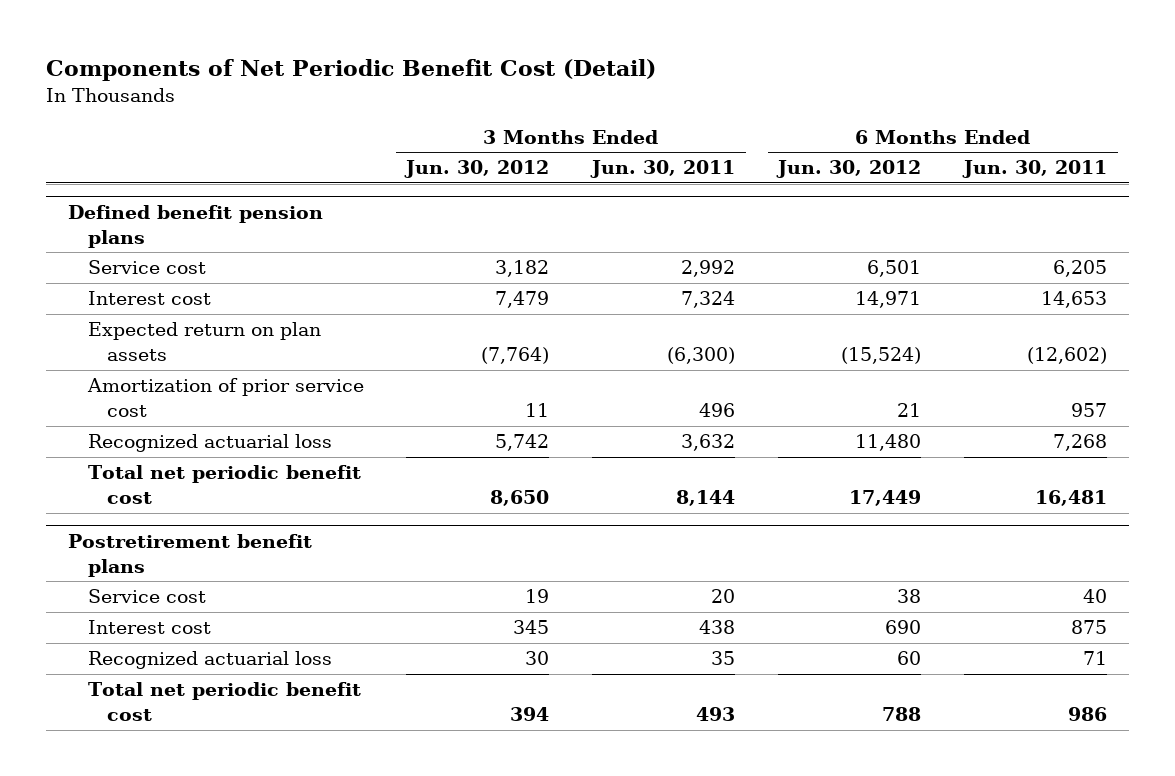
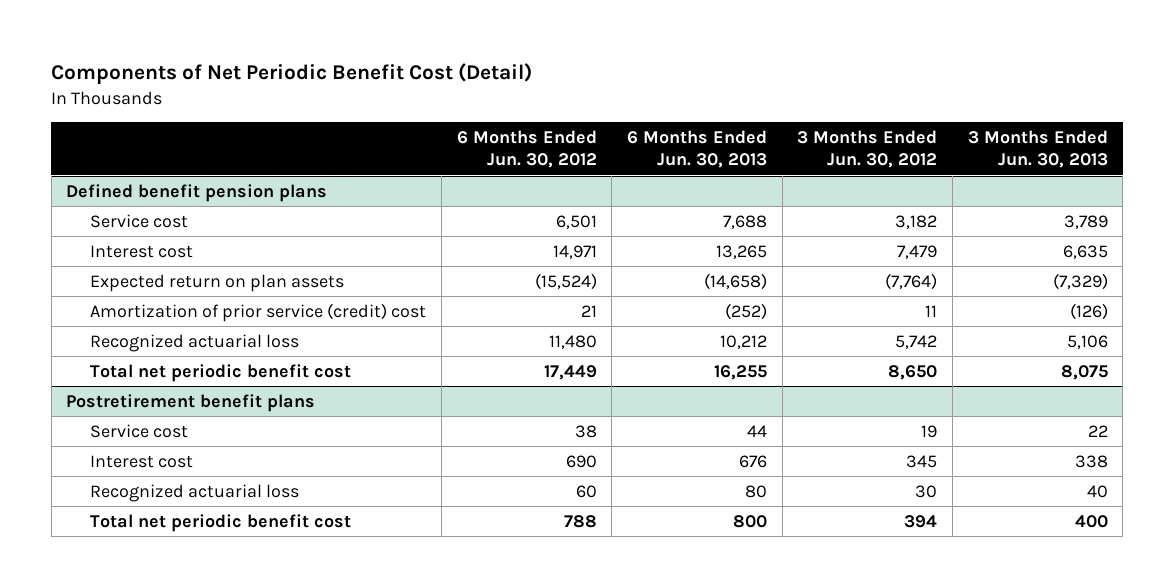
[590,160,736,179] Jun. 30, 2011 -> none
[962,160,1108,179] Jun. 30, 2011 -> none
none -> [627,129,768,169] 6 Months Ended Jun. 30, 2013
none -> [967,129,1108,169] 3 Months Ended Jun. 30, 2013
[86,378,364,418] Amortization of prior service cost -> [90,302,427,322] Amortization of prior service (credit) cost

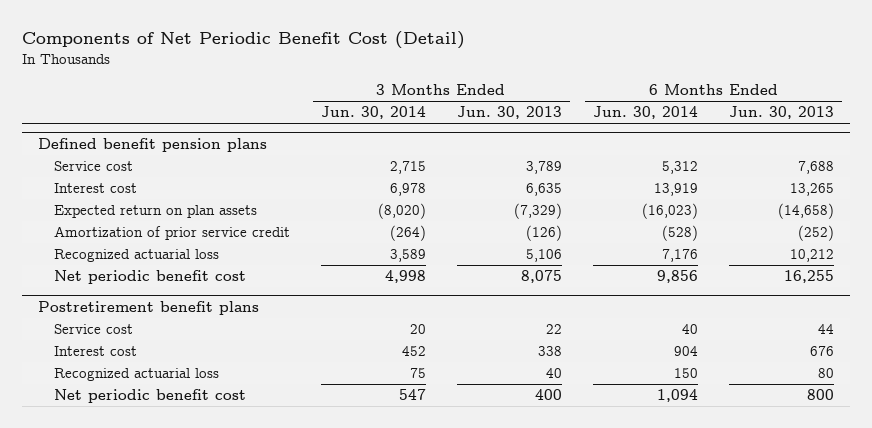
[456,129,597,169] 6 Months Ended Jun. 30, 2012 -> none
[797,129,938,169] 3 Months Ended Jun. 30, 2012 -> none
none -> [320,106,426,120] Jun. 30, 2014
none -> [593,106,699,120] Jun. 30, 2014
[90,302,427,322] Amortization of prior service (credit) cost -> [53,226,290,241] Amortization of prior service credit
[90,363,352,382] Total net periodic benefit cost -> [53,270,246,285] Net periodic benefit cost
[90,513,352,532] Total net periodic benefit cost -> [53,389,246,404] Net periodic benefit cost

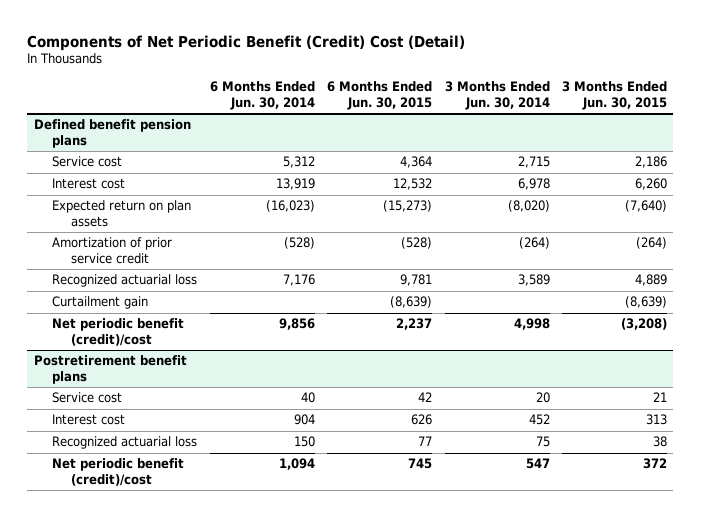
[21,31,465,50] Components of Net Periodic Benefit Cost (Detail) -> [27,34,466,51] Components of Net Periodic Benefit (Credit) Cost (Detail)
[457,106,563,120] Jun. 30, 2013 -> none
[729,106,835,120] Jun. 30, 2013 -> none
none -> [327,81,433,110] 6 Months Ended Jun. 30, 2015
none -> [562,81,668,110] 3 Months Ended Jun. 30, 2015
none -> [52,296,149,310] Curtailment gain
[53,270,246,285] Net periodic benefit cost -> [52,318,185,346] Net periodic benefit (credit)/cost
[53,389,246,404] Net periodic benefit cost -> [52,458,185,486] Net periodic benefit (credit)/cost

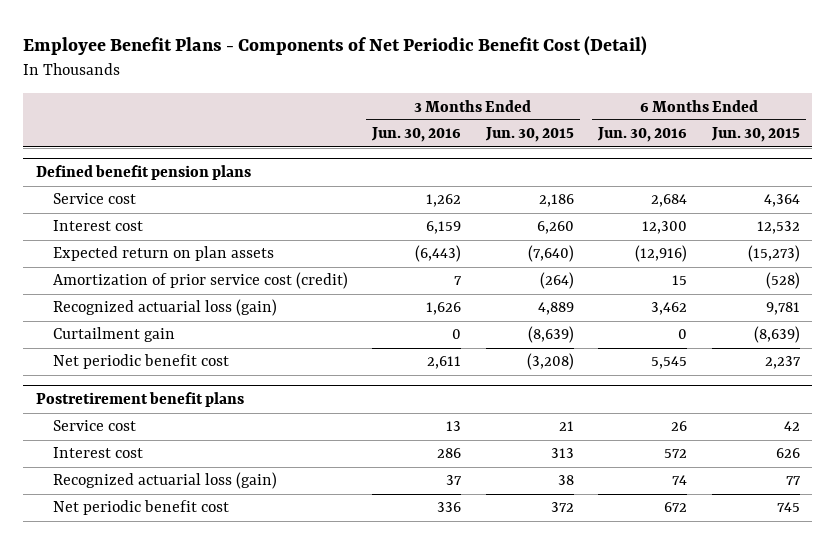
[27,34,466,51] Components of Net Periodic Benefit (Credit) Cost (Detail) -> [23,36,648,57] Employee Benefit Plans - Components of Net Periodic Benefit Cost (Detail)
[209,81,315,110] 6 Months Ended Jun. 30, 2014 -> none
[444,81,550,110] 3 Months Ended Jun. 30, 2014 -> none
none -> [371,127,462,143] Jun. 30, 2016
none -> [597,127,688,143] Jun. 30, 2016
[52,237,173,264] Amortization of prior service credit -> [52,272,348,290] Amortization of prior service cost (credit)
[52,274,198,288] Recognized actuarial loss -> [52,299,277,317] Recognized actuarial loss (gain)
[52,318,185,346] Net periodic benefit (credit)/cost -> [52,354,229,370] Net periodic benefit cost
[52,436,198,450] Recognized actuarial loss -> [52,472,277,490] Recognized actuarial loss (gain)
[52,458,185,486] Net periodic benefit (credit)/cost -> [52,500,229,516] Net periodic benefit cost

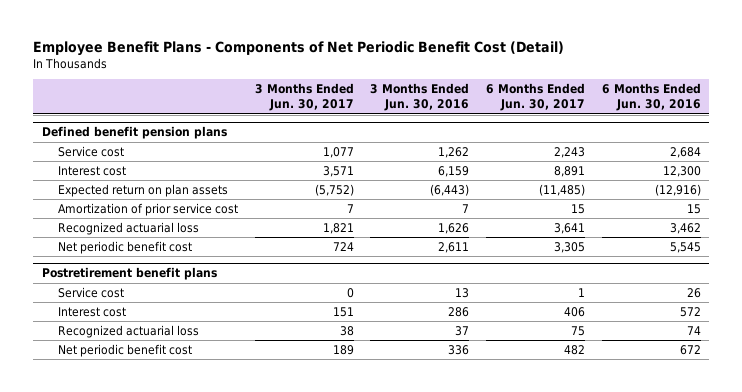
[484,127,574,143] Jun. 30, 2015 -> none
[710,127,800,143] Jun. 30, 2015 -> none
none -> [254,83,354,112] 3 Months Ended Jun. 30, 2017
none -> [485,83,585,112] 6 Months Ended Jun. 30, 2017
[52,327,175,343] Curtailment gain -> none
[52,272,348,290] Amortization of prior service cost (credit) -> [58,203,239,217] Amortization of prior service cost
[52,299,277,317] Recognized actuarial loss (gain) -> [58,222,200,236] Recognized actuarial loss
[52,472,277,490] Recognized actuarial loss (gain) -> [58,325,200,339] Recognized actuarial loss

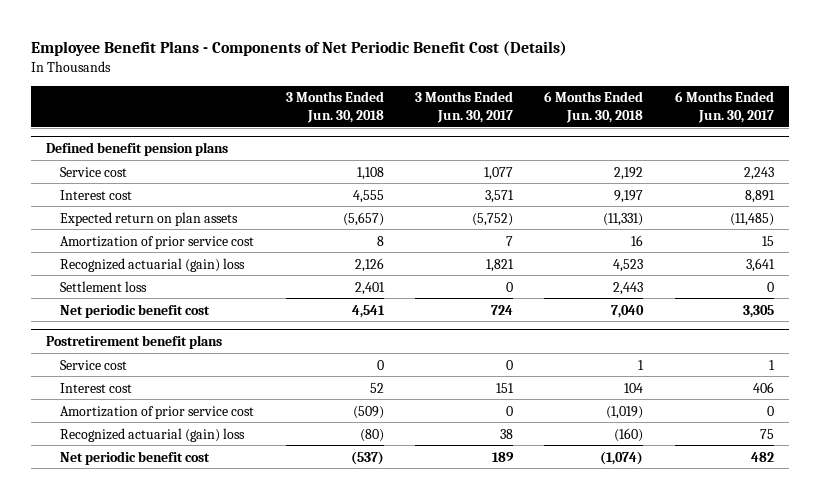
[33,40,565,56] Employee Benefit Plans - Components of Net Periodic Benefit Cost (Detail) -> [30,40,567,56] Employee Benefit Plans - Components of Net Periodic Benefit Cost (Details)
[370,83,470,112] 3 Months Ended Jun. 30, 2016 -> none
[601,83,701,112] 6 Months Ended Jun. 30, 2016 -> none
none -> [285,91,384,123] 3 Months Ended Jun. 30, 2018
none -> [544,91,644,123] 6 Months Ended Jun. 30, 2018
[58,222,200,236] Recognized actuarial loss -> [60,257,246,272] Recognized actuarial (gain) loss
none -> [60,280,148,292] Settlement loss
none -> [60,405,255,419] Amortization of prior service cost
[58,325,200,339] Recognized actuarial loss -> [60,427,246,442] Recognized actuarial (gain) loss

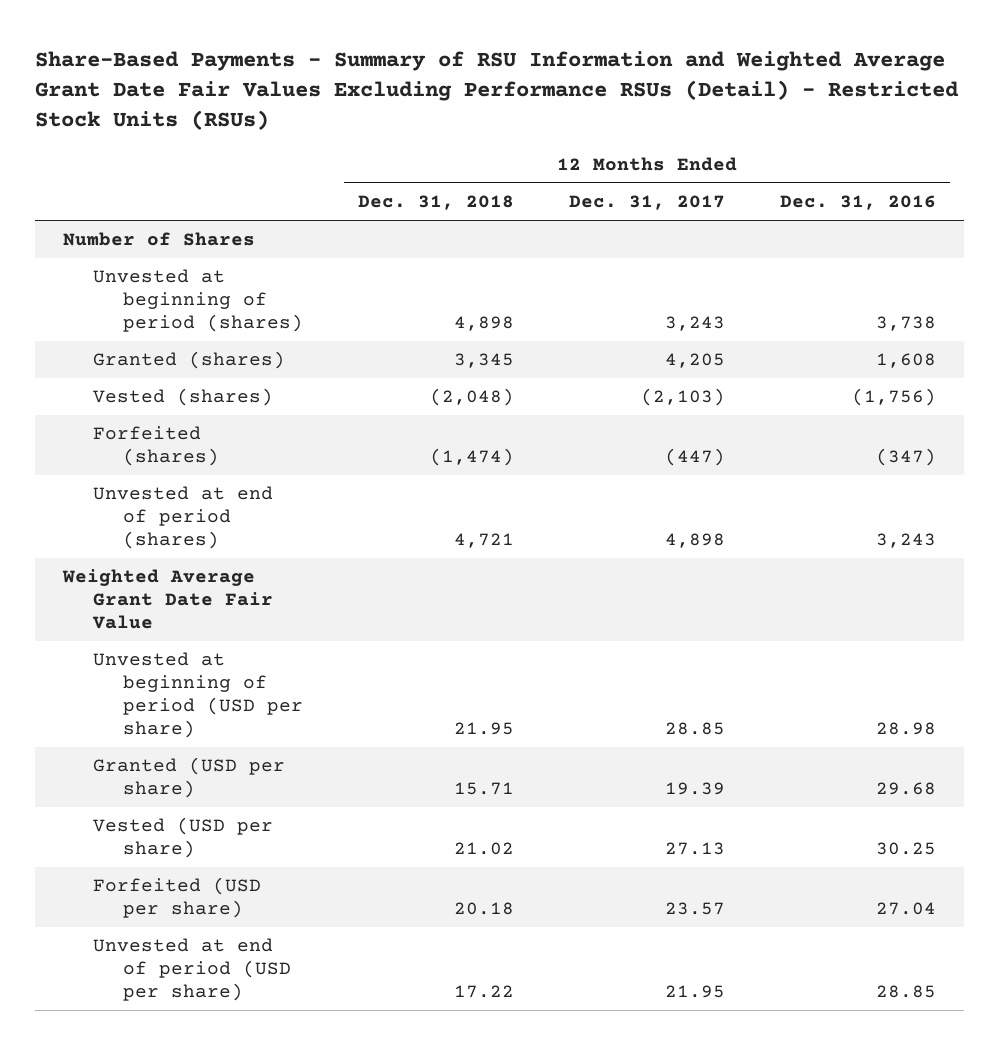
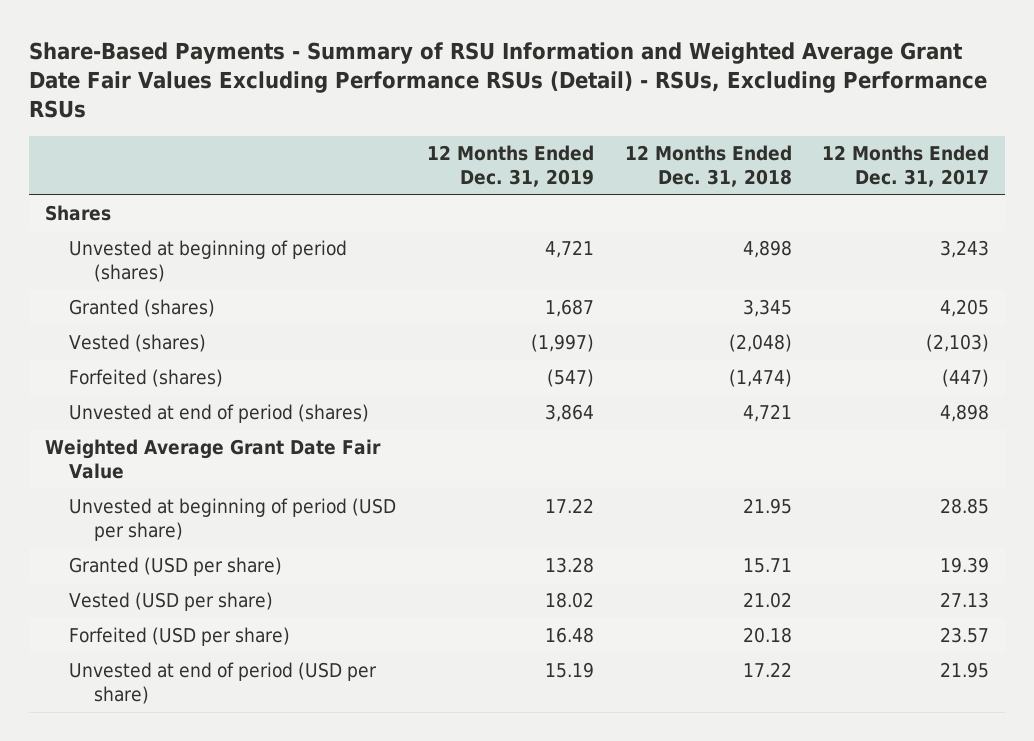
[35,50,960,131] Share-Based Payments - Summary of RSU Information and Weighted Average Grant Date Fair Values Excluding Performance RSUs (Detail) - Restricted Stock Units (RSUs) -> [29,41,988,119] Share-Based Payments - Summary of RSU Information and Weighted Average Grant Date Fair Values Excluding Performance RSUs (Detail) - RSUs, Excluding Performance RSUs
[780,195,937,211] Dec. 31, 2016 -> none
none -> [426,145,594,188] 12 Months Ended Dec. 31, 2019
[62,232,255,247] Number of Shares -> [44,205,111,222] Shares

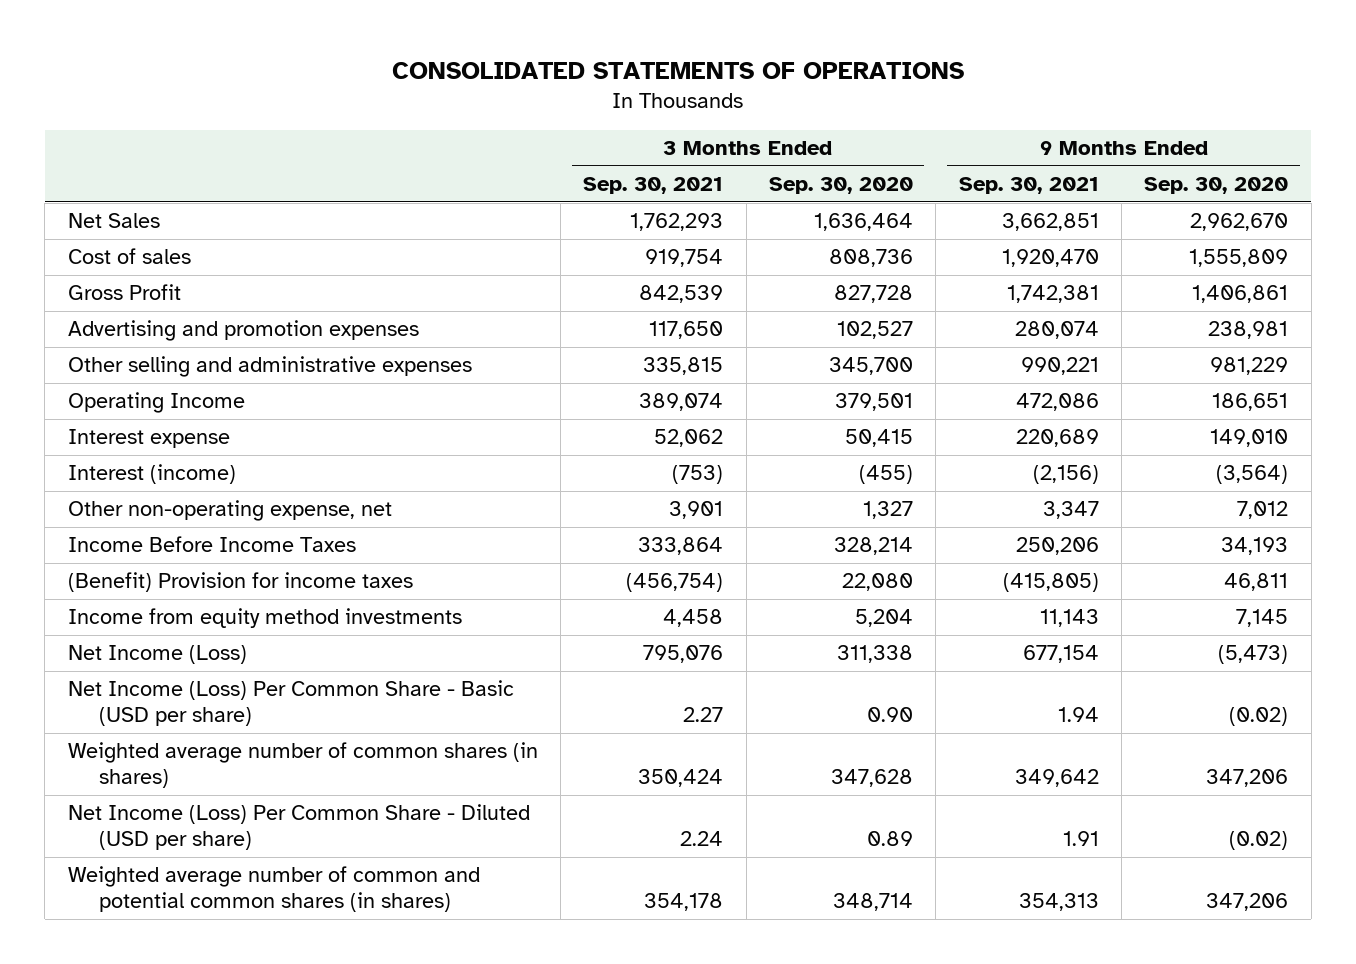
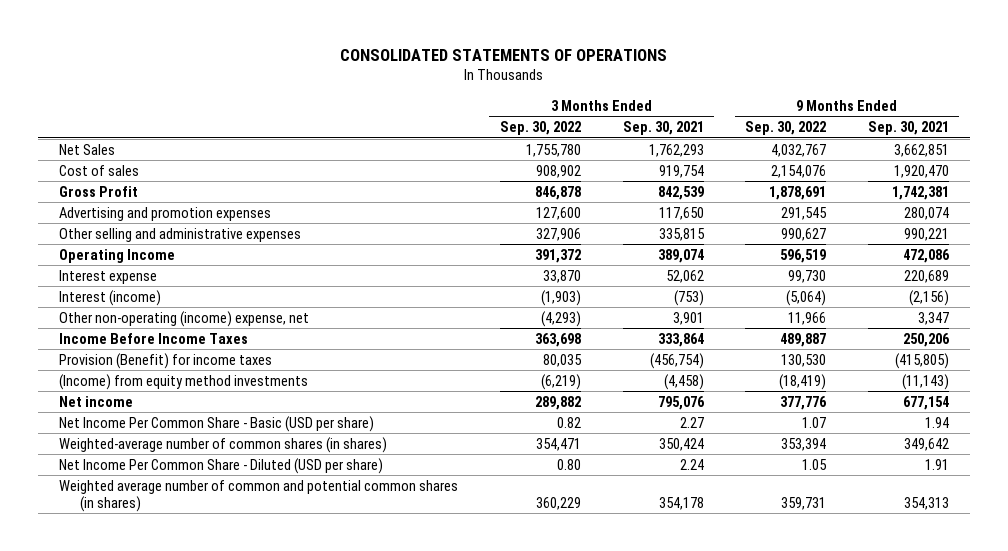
[769,177,914,195] Sep. 30, 2020 -> none
[1144,177,1289,195] Sep. 30, 2020 -> none
none -> [499,121,581,136] Sep. 30, 2022
none -> [745,121,827,136] Sep. 30, 2022
[67,500,392,522] Other non-operating expense, net -> [59,310,310,327] Other non-operating (income) expense, net
[67,572,413,593] (Benefit) Provision for income taxes -> [59,352,273,369] Provision (Benefit) for income taxes
[67,608,462,629] Income from equity method investments -> [59,373,309,390] (Income) from equity method investments
[663,609,724,628] 4,458 -> [663,373,704,390] (4,458)
[1039,609,1099,628] 11,143 -> [901,373,949,390] (11,143)
[67,645,247,665] Net Income (Loss) -> [59,395,134,407] Net income
[67,680,514,727] Net Income (Loss) Per Common Share - Basic (USD per share) -> [59,415,375,432] Net Income Per Common Share - Basic (USD per share)
[67,742,538,789] Weighted average number of common shares (in shares) -> [59,436,388,453] Weighted-average number of common shares (in shares)
[67,804,530,851] Net Income (Loss) Per Common Share - Diluted (USD per share) -> [59,457,384,474] Net Income Per Common Share - Diluted (USD per share)

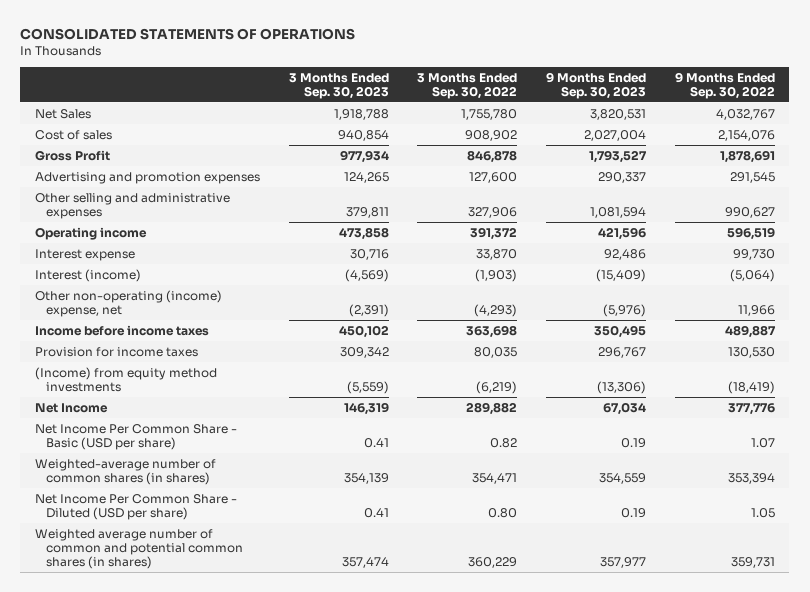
[622,121,704,136] Sep. 30, 2021 -> none
[867,121,949,136] Sep. 30, 2021 -> none
none -> [288,72,389,99] 3 Months Ended Sep. 30, 2023
none -> [546,71,647,99] 9 Months Ended Sep. 30, 2023
[59,248,176,263] Operating Income -> [34,226,147,240] Operating income
[59,332,249,344] Income Before Income Taxes -> [34,324,209,336] Income before income taxes
[59,352,273,369] Provision (Benefit) for income taxes -> [34,346,198,357] Provision for income taxes
[59,395,134,407] Net income -> [34,402,108,413] Net Income

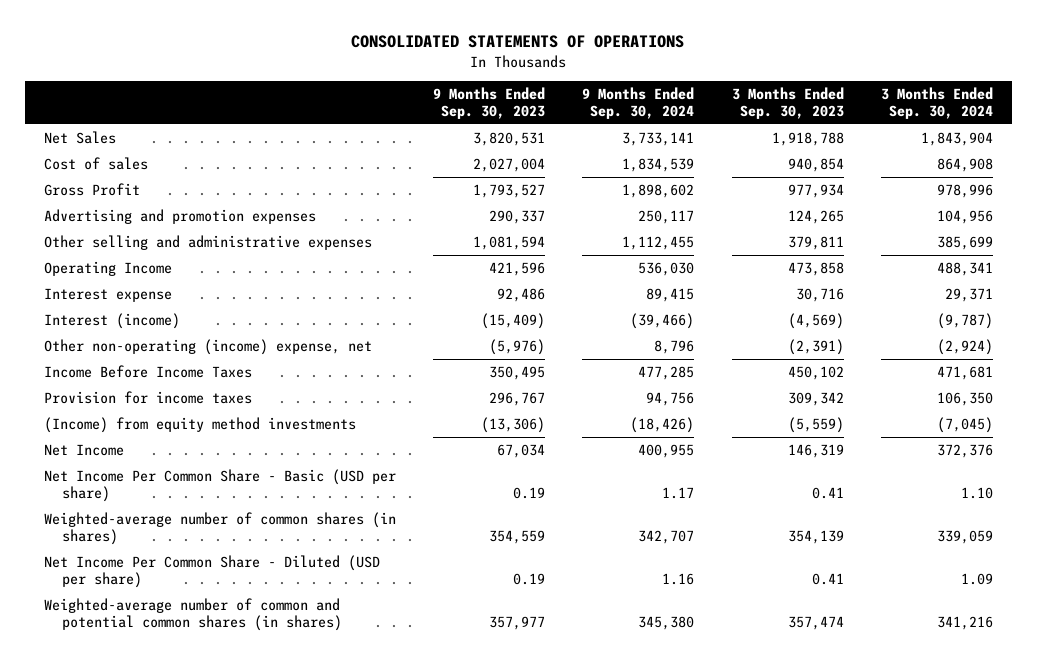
[417,72,518,99] 3 Months Ended Sep. 30, 2022 -> none
[674,71,775,99] 9 Months Ended Sep. 30, 2022 -> none
none -> [582,86,695,120] 9 Months Ended Sep. 30, 2024
none -> [881,86,994,120] 3 Months Ended Sep. 30, 2024
[34,226,147,240] Operating income -> [43,260,172,276] Operating Income
[34,324,209,336] Income before income taxes -> [43,364,252,378] Income Before Income Taxes
[34,528,243,570] Weighted average number of common and potential common shares (in shares) -> [43,597,343,632] Weighted-average number of common and potential common shares (in shares)

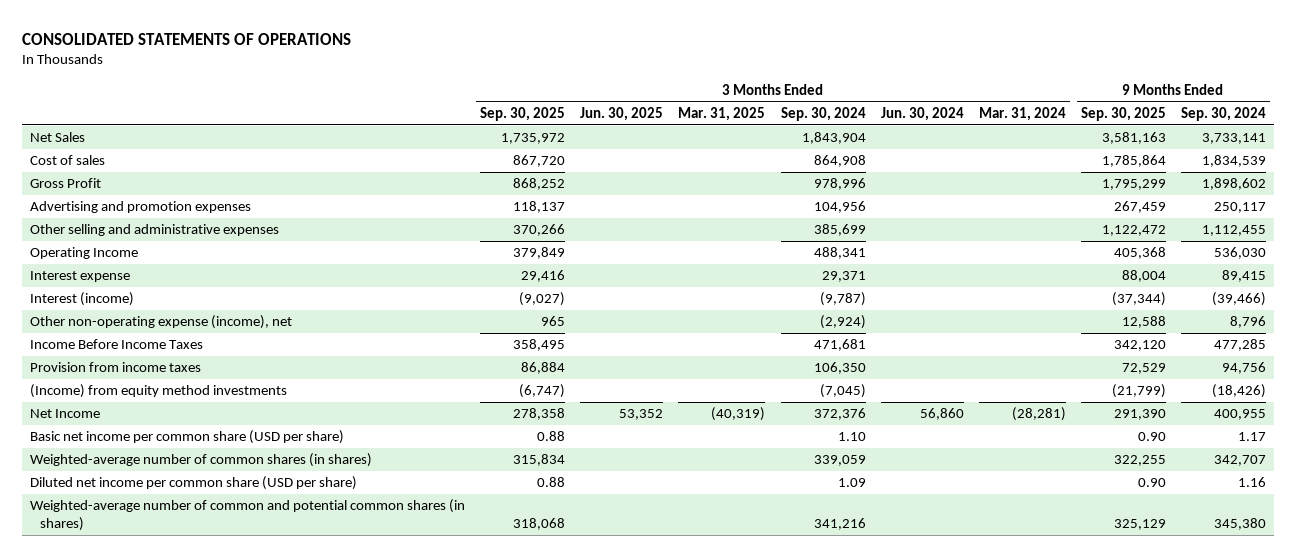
[433,86,546,120] 9 Months Ended Sep. 30, 2023 -> none
[731,86,844,120] 3 Months Ended Sep. 30, 2023 -> none
none -> [480,106,566,121] Sep. 30, 2025
none -> [580,106,664,121] Jun. 30, 2025
none -> [678,106,766,121] Mar. 31, 2025
none -> [880,106,964,121] Jun. 30, 2024
none -> [978,106,1066,121] Mar. 31, 2024
none -> [1080,106,1166,121] Sep. 30, 2025
[43,338,372,355] Other non-operating (income) expense, net -> [30,315,293,330] Other non-operating expense (income), net
[43,390,252,404] Provision for income taxes -> [30,362,202,373] Provision from income taxes
[43,468,396,503] Net Income Per Common Share - Basic (USD per share) -> [30,430,345,445] Basic net income per common share (USD per share)
[43,554,380,589] Net Income Per Common Share - Diluted (USD per share) -> [30,476,358,491] Diluted net income per common share (USD per share)

